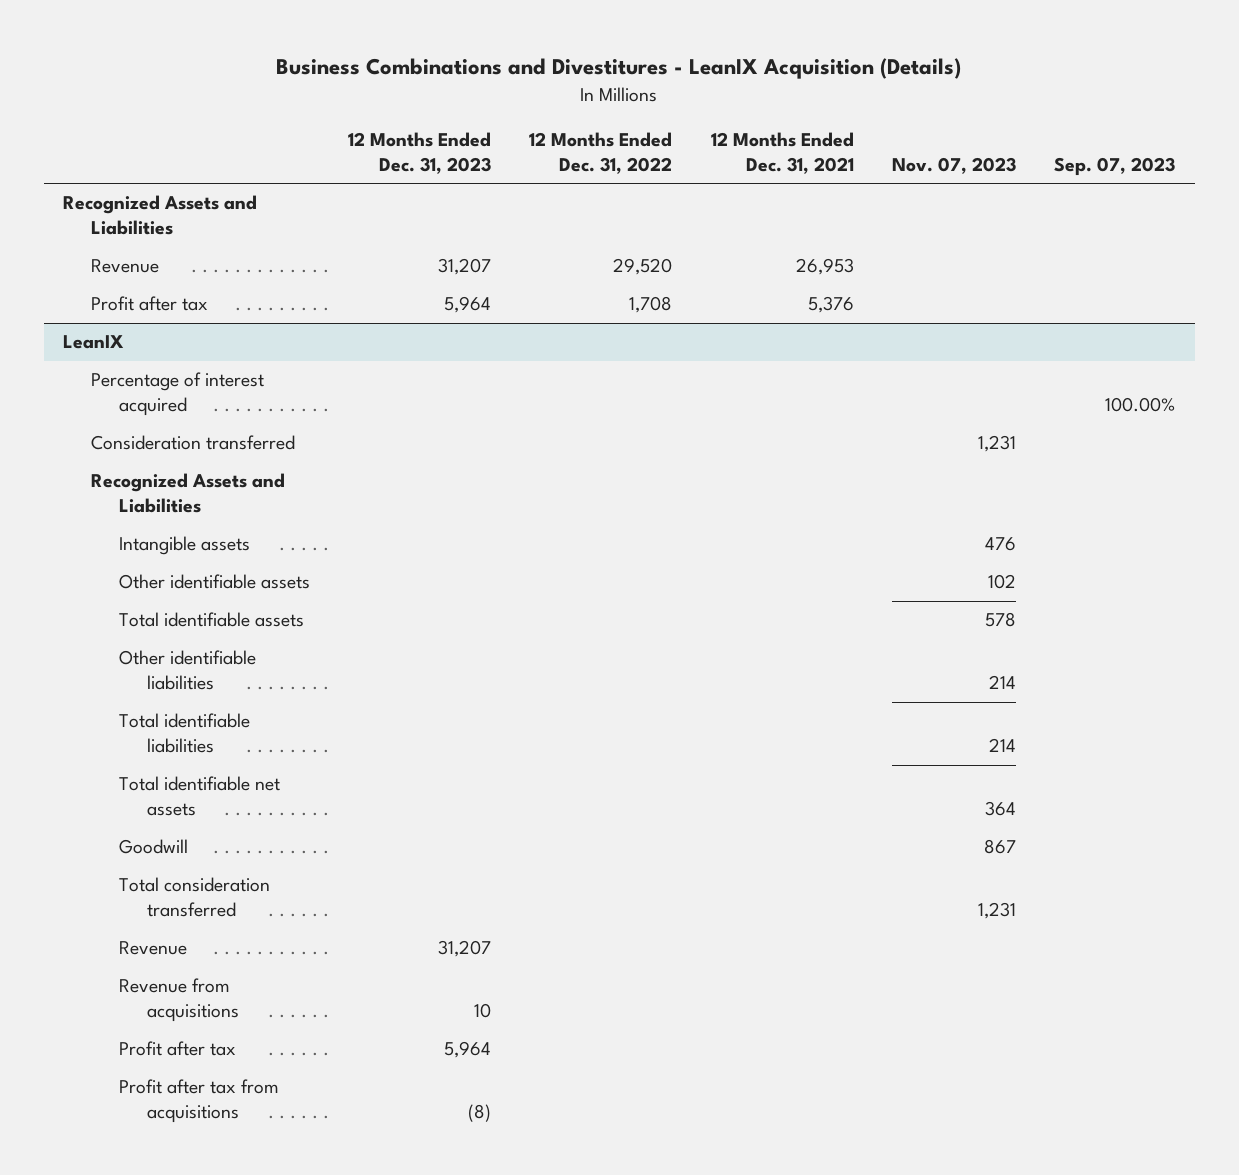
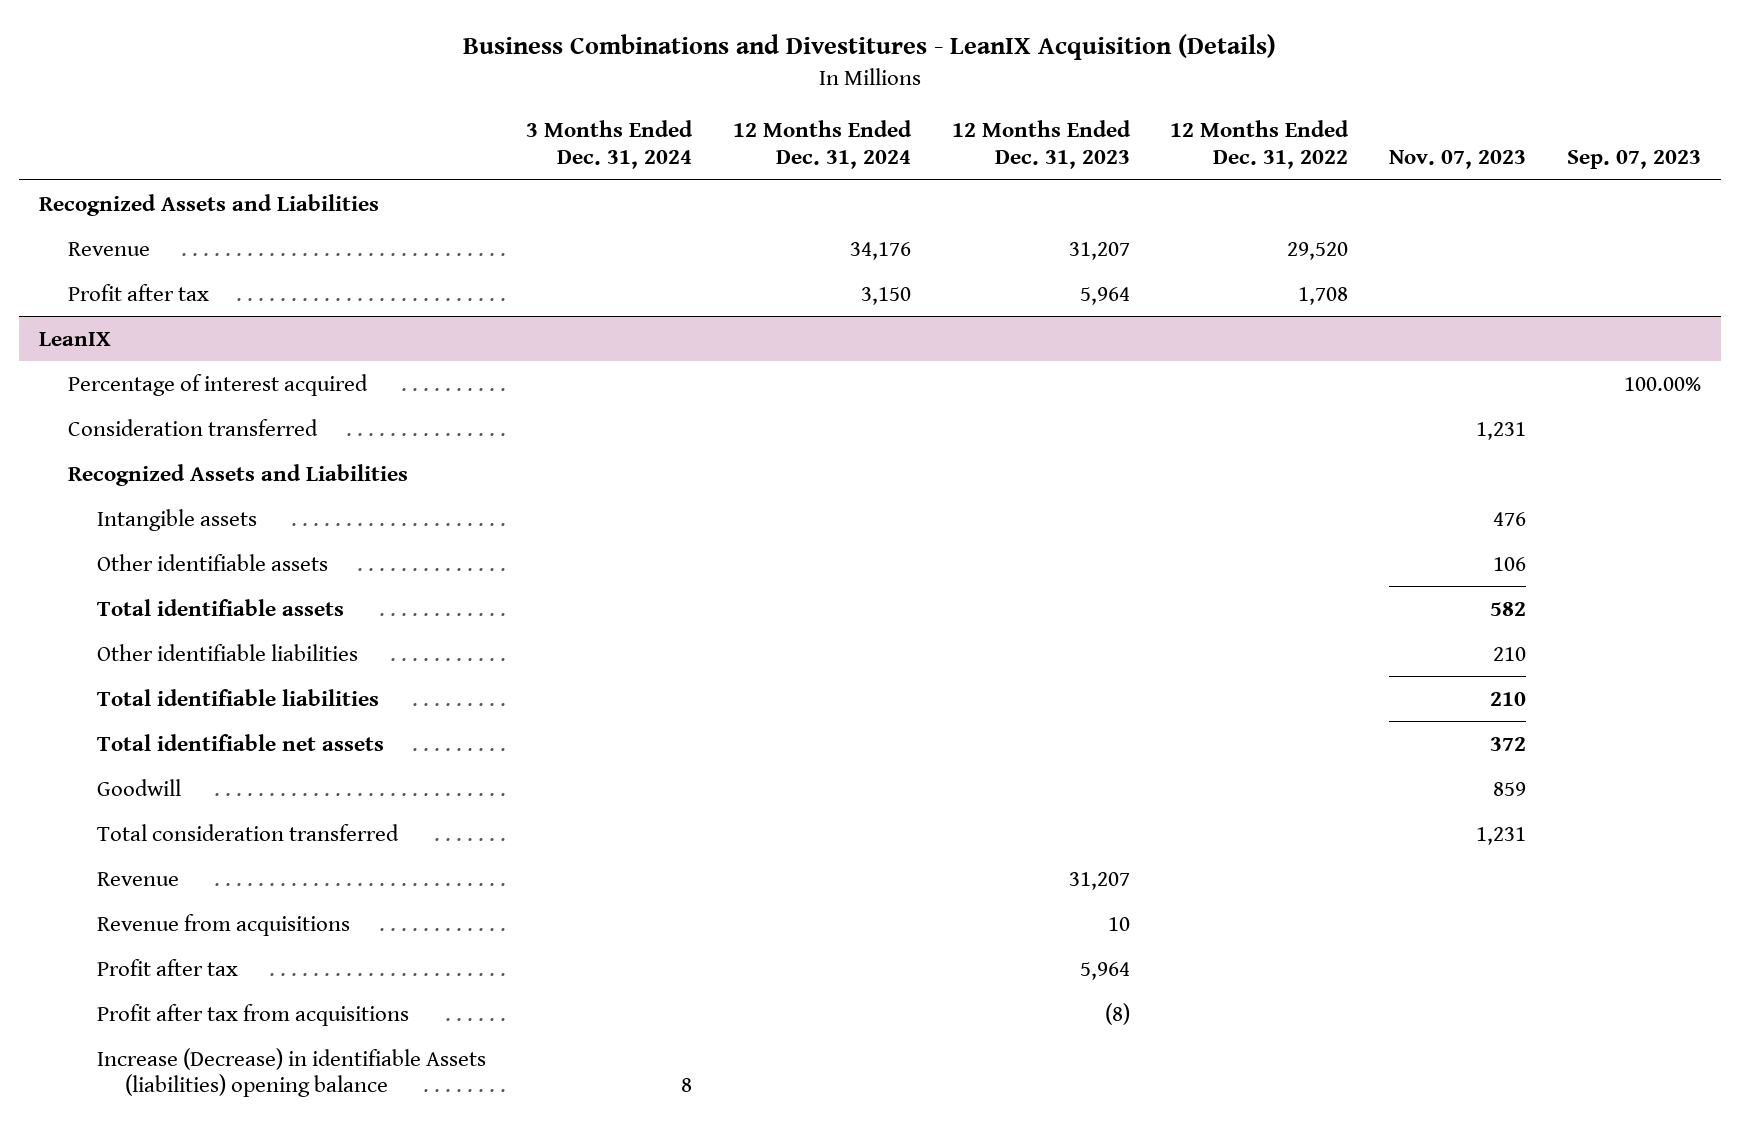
[710,131,854,174] 12 Months Ended Dec. 31, 2021 -> none
none -> [526,120,694,170] 3 Months Ended Dec. 31, 2024
none -> [732,120,912,170] 12 Months Ended Dec. 31, 2024
[988,574,1017,590] 102 -> [1492,556,1526,571] 106
[985,612,1017,628] 578 -> [1489,601,1526,616] 582
[989,675,1017,690] 214 -> [1492,646,1526,661] 210
[989,738,1017,753] 214 -> [1489,691,1526,706] 210
[985,801,1017,817] 364 -> [1489,736,1526,751] 372
[984,839,1017,855] 867 -> [1492,781,1526,796] 859
none -> [96,1047,486,1098] Increase (Decrease) in identifiable Assets (liabilities) opening balance

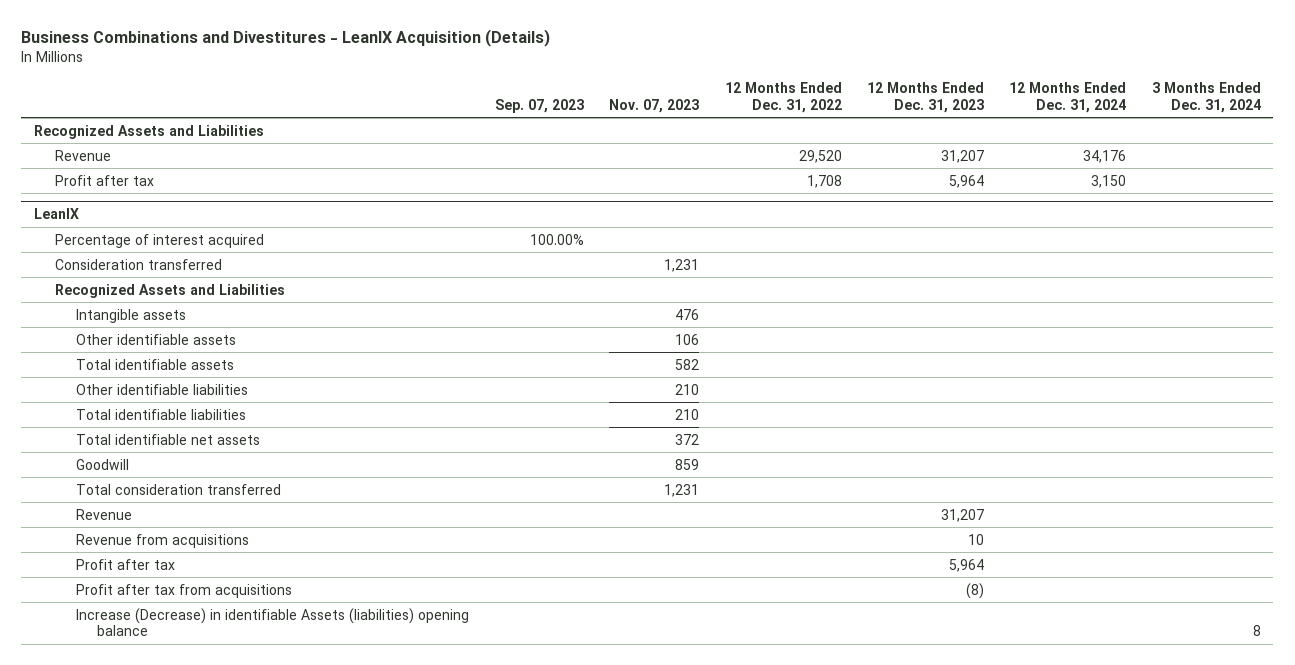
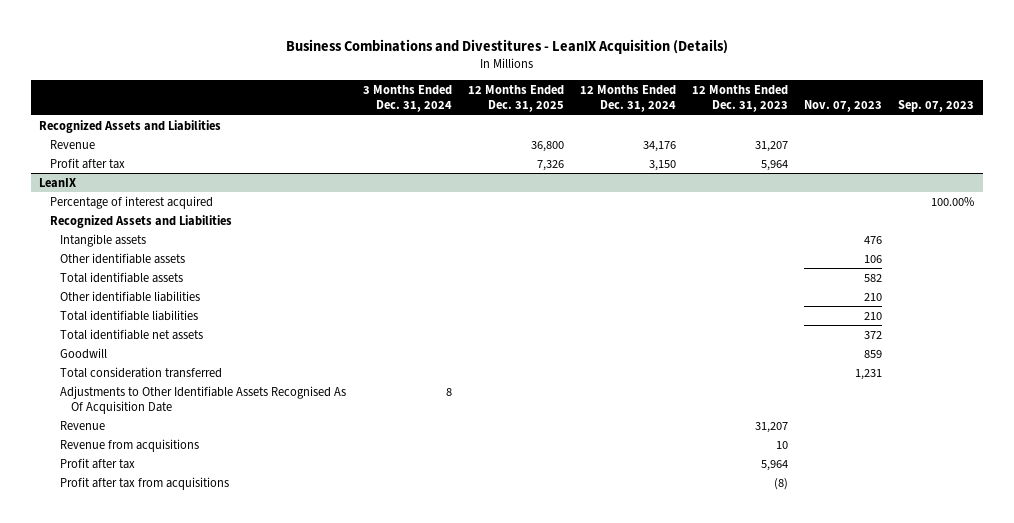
[724,82,842,113] 12 Months Ended Dec. 31, 2022 -> none
none -> [467,85,564,113] 12 Months Ended Dec. 31, 2025
[55,258,223,270] Consideration transferred -> none
none -> [60,385,347,415] Adjustments to Other Identifiable Assets Recognised As Of Acquisition Date
[76,607,470,637] Increase (Decrease) in identifiable Assets (liabilities) opening balance -> none

